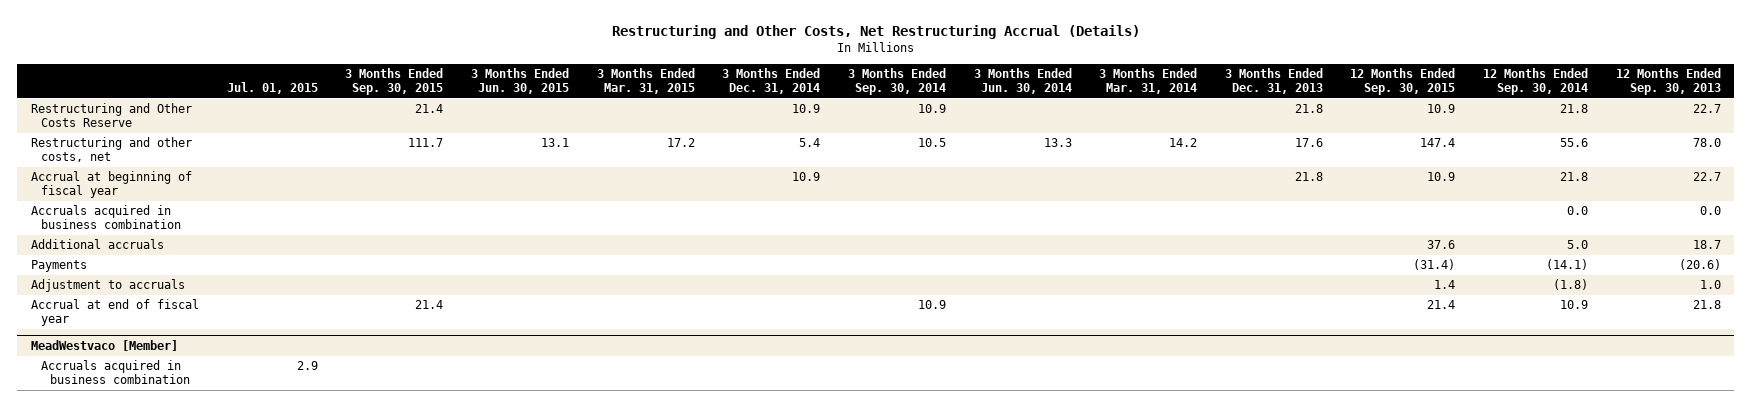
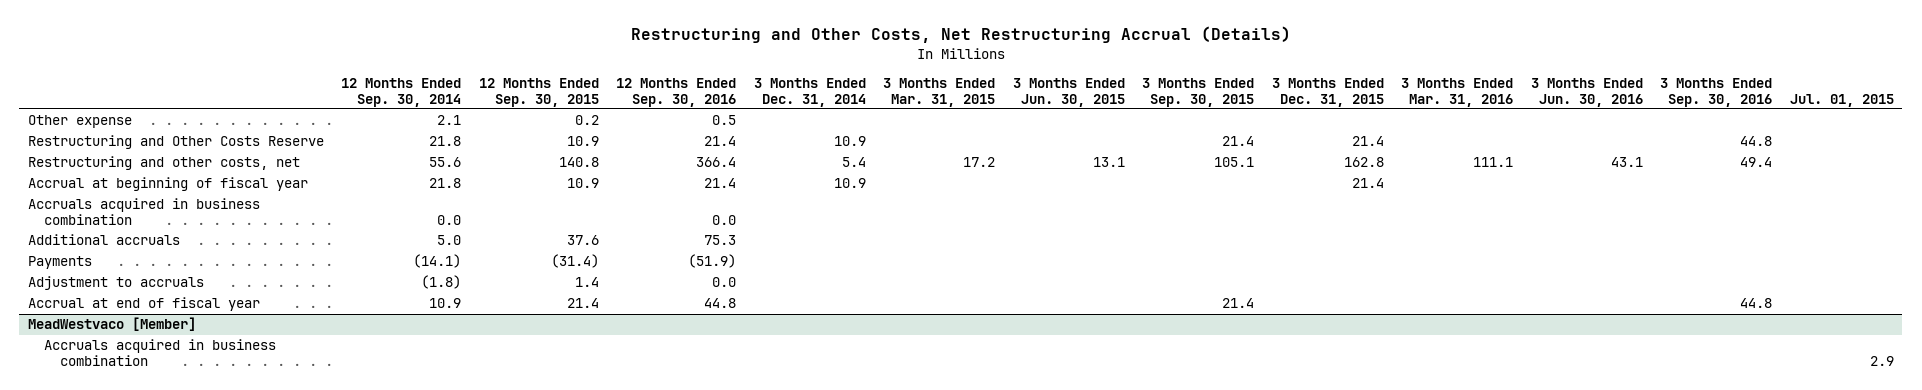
[847,68,946,96] 3 Months Ended Sep. 30, 2014 -> none
[973,68,1072,95] 3 Months Ended Jun. 30, 2014 -> none
[1099,68,1198,95] 3 Months Ended Mar. 31, 2014 -> none
[1224,68,1323,95] 3 Months Ended Dec. 31, 2013 -> none
[1615,68,1721,96] 12 Months Ended Sep. 30, 2013 -> none
none -> [616,77,737,107] 12 Months Ended Sep. 30, 2016
none -> [1271,77,1384,107] 3 Months Ended Dec. 31, 2015
none -> [1401,77,1514,107] 3 Months Ended Mar. 31, 2016
none -> [1530,77,1643,107] 3 Months Ended Jun. 30, 2016
none -> [1660,77,1773,107] 3 Months Ended Sep. 30, 2016
none -> [27,115,132,129] Other expense
[408,138,444,148] 111.7 -> [1214,157,1255,168] 105.1
[1420,138,1456,148] 147.4 -> [558,157,599,168] 140.8

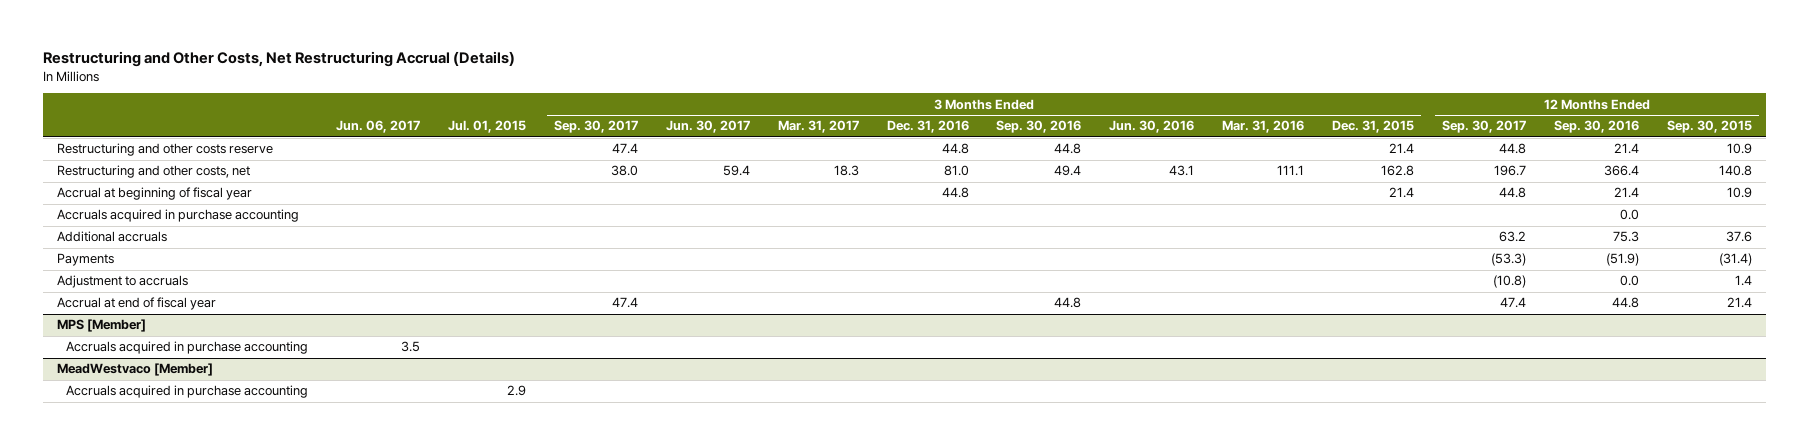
[341,77,462,107] 12 Months Ended Sep. 30, 2014 -> none
[753,77,866,107] 3 Months Ended Dec. 31, 2014 -> none
[883,77,996,107] 3 Months Ended Mar. 31, 2015 -> none
[1012,77,1125,107] 3 Months Ended Jun. 30, 2015 -> none
[1142,77,1255,107] 3 Months Ended Sep. 30, 2015 -> none
none -> [336,120,421,134] Jun. 06, 2017
none -> [553,120,638,134] Sep. 30, 2017
none -> [665,120,750,134] Jun. 30, 2017
none -> [777,120,859,134] Mar. 31, 2017
none -> [886,120,969,134] Dec. 31, 2016
none -> [1441,120,1526,134] Sep. 30, 2017
[27,115,132,129] Other expense -> none
[27,135,324,150] Restructuring and Other Costs Reserve -> [57,143,274,157] Restructuring and other costs reserve
[27,198,260,226] Accruals acquired in business combination -> [57,209,300,223] Accruals acquired in purchase accounting
none -> [57,319,147,333] MPS [Member]
none -> [66,341,309,355] Accruals acquired in purchase accounting
[44,339,277,367] Accruals acquired in business combination -> [66,385,309,399] Accruals acquired in purchase accounting

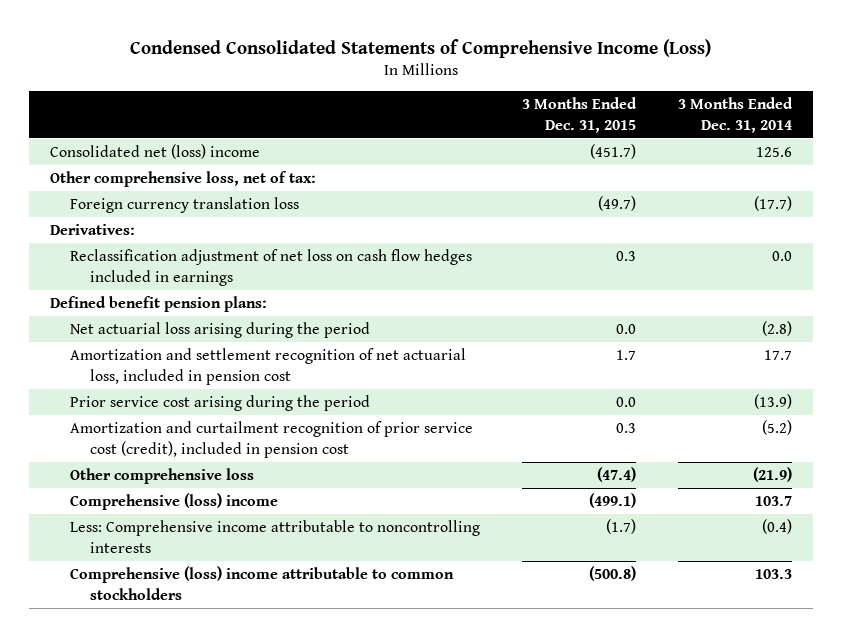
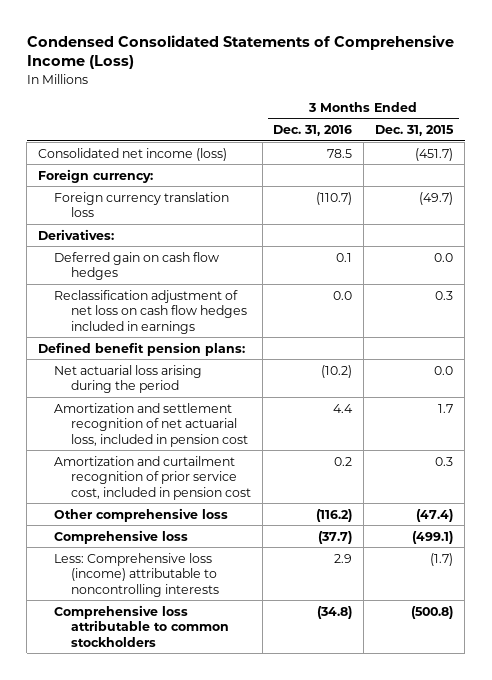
[678,97,794,133] 3 Months Ended Dec. 31, 2014 -> none
none -> [273,125,353,137] Dec. 31, 2016
[49,171,316,188] Other comprehensive loss, net of tax: -> none
[49,144,260,160] Consolidated net (loss) income -> [38,147,228,161] Consolidated net income (loss)
none -> [38,168,154,183] Foreign currency:
none -> [54,251,220,281] Deferred gain on cash flow hedges
[70,395,371,412] Prior service cost arising during the period -> none
[70,421,474,458] Amortization and curtailment recognition of prior service cost (credit), included in pension cost -> [54,455,251,500] Amortization and curtailment recognition of prior service cost, included in pension cost
[70,493,279,511] Comprehensive (loss) income -> [54,529,189,544] Comprehensive loss
[70,520,481,553] Less: Comprehensive income attributable to noncontrolling interests -> [54,552,219,597] Less: Comprehensive loss (income) attributable to noncontrolling interests
[70,566,455,600] Comprehensive (loss) income attributable to common stockholders -> [54,604,229,647] Comprehensive loss attributable to common stockholders

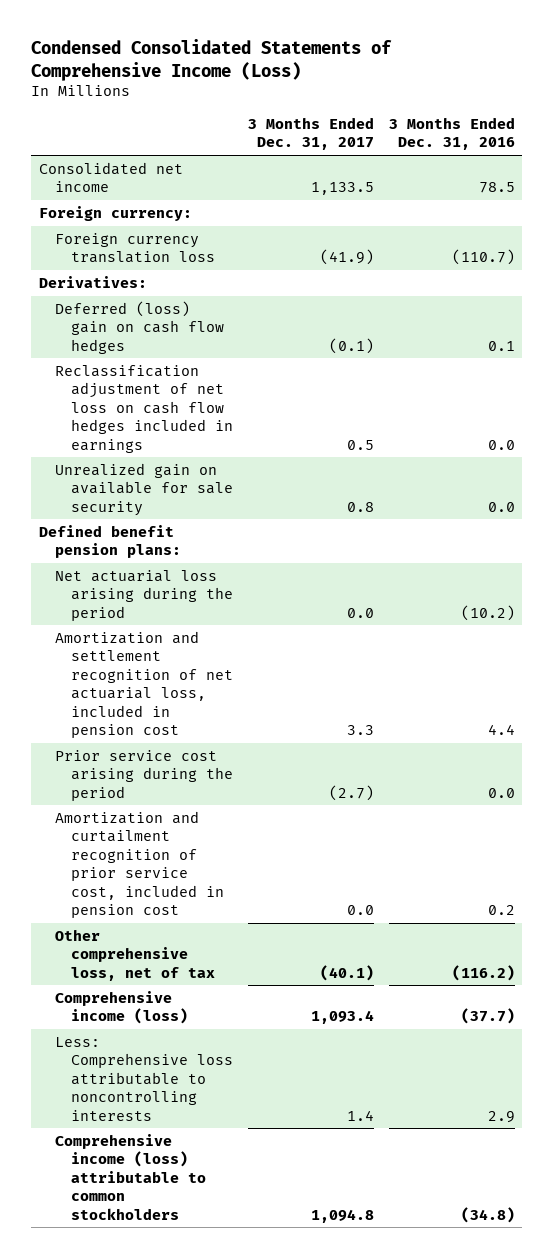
[375,125,455,137] Dec. 31, 2015 -> none
none -> [247,116,374,151] 3 Months Ended Dec. 31, 2017
[38,147,228,161] Consolidated net income (loss) -> [38,161,183,193] Consolidated net income
[54,251,220,281] Deferred gain on cash flow hedges -> [54,300,224,354] Deferred (loss) gain on cash flow hedges
none -> [54,462,233,516] Unrealized gain on available for sale security
none -> [54,749,233,801] Prior service cost arising during the period
[54,507,229,522] Other comprehensive loss -> [54,928,215,981] Other comprehensive loss, net of tax
[54,529,189,544] Comprehensive loss -> [54,990,188,1025] Comprehensive income (loss)
[54,552,219,597] Less: Comprehensive loss (income) attributable to noncontrolling interests -> [54,1036,233,1121] Less: Comprehensive loss attributable to noncontrolling interests
[54,604,229,647] Comprehensive loss attributable to common stockholders -> [54,1133,206,1220] Comprehensive income (loss) attributable to common stockholders

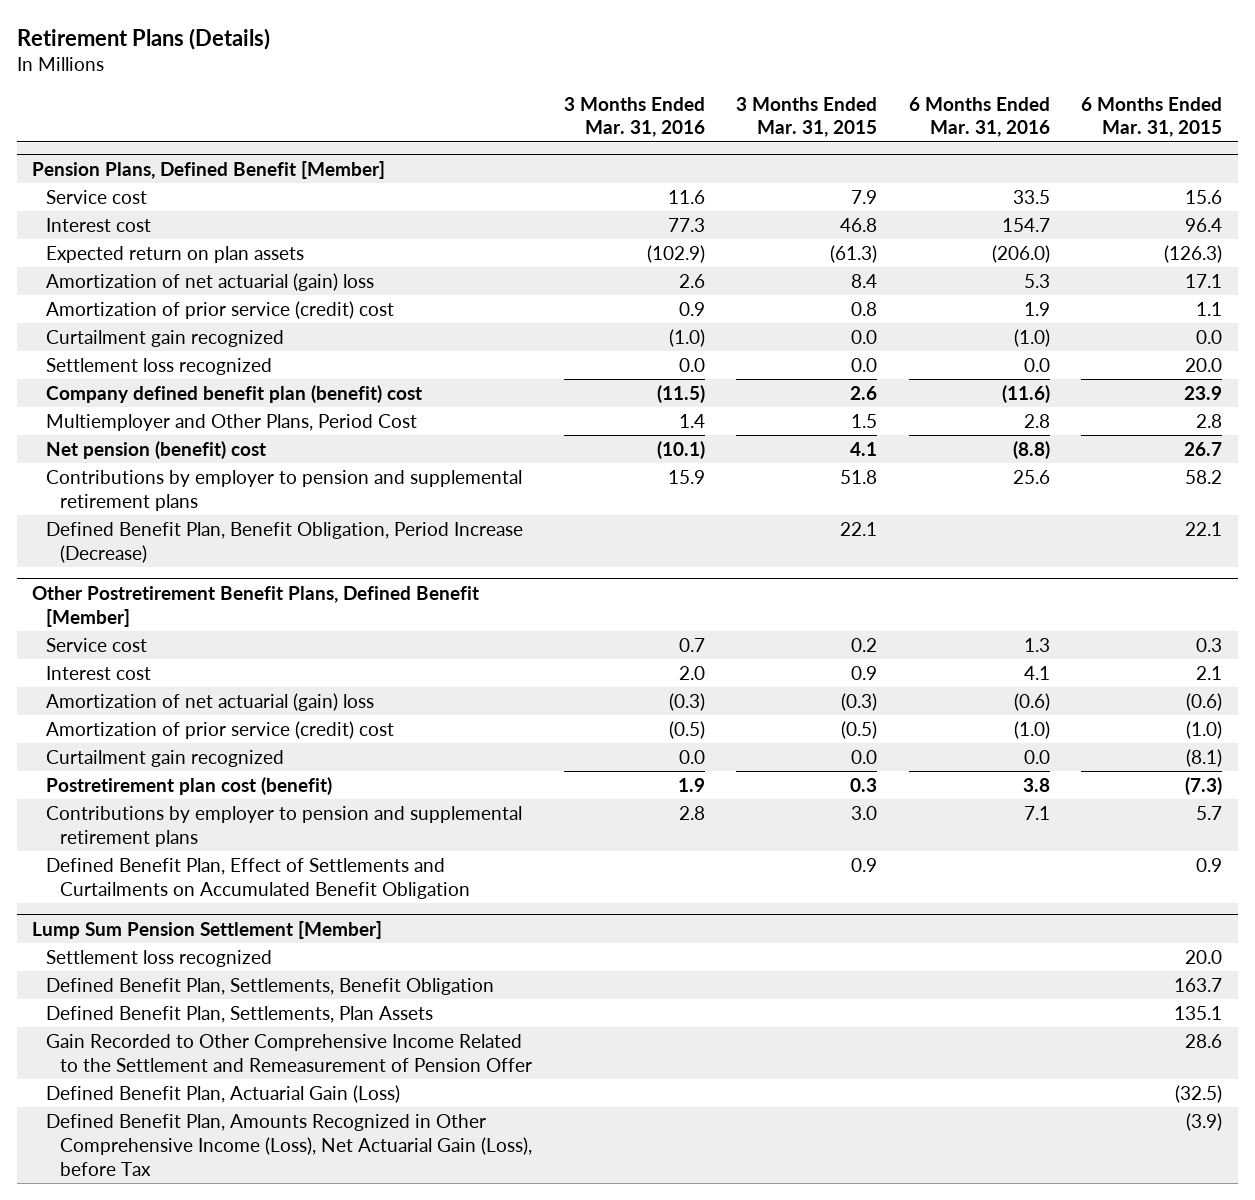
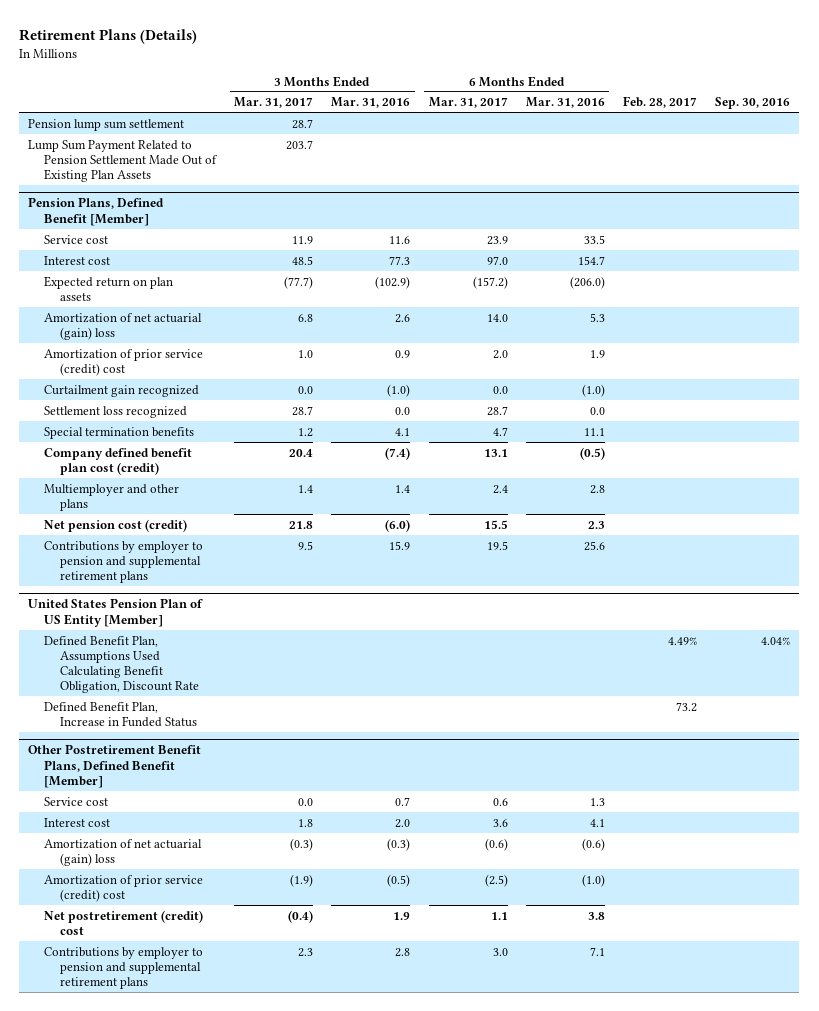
[736,96,878,138] 3 Months Ended Mar. 31, 2015 -> none
[1081,96,1223,138] 6 Months Ended Mar. 31, 2015 -> none
none -> [234,97,314,109] Mar. 31, 2017
none -> [428,97,508,109] Mar. 31, 2017
none -> [622,96,697,109] Feb. 28, 2017
none -> [715,97,791,110] Sep. 30, 2016
none -> [28,118,185,131] Pension lump sum settlement
none -> [28,139,219,183] Lump Sum Payment Related to Pension Settlement Made Out of Existing Plan Assets
none -> [44,426,195,439] Special termination benefits
[46,384,423,403] Company defined benefit plan (benefit) cost -> [44,447,193,475] Company defined benefit plan cost (credit)
[656,384,705,403] (11.5) -> [385,446,411,460] (7.4)
[1001,384,1050,403] (11.6) -> [579,446,605,460] (0.5)
[46,413,418,431] Multiemployer and Other Plans, Period Cost -> [44,483,180,511] Multiemployer and other plans
[46,440,267,459] Net pension (benefit) cost -> [44,518,188,532] Net pension cost (credit)
[656,440,705,459] (10.1) -> [385,518,411,532] (6.0)
[1012,440,1050,459] (8.8) -> [587,520,605,529] 2.3
[46,521,524,563] Defined Benefit Plan, Benefit Obligation, Period Increase (Decrease) -> none
none -> [28,598,204,627] United States Pension Plan of US Entity [Member]
none -> [44,635,199,694] Defined Benefit Plan, Assumptions Used Calculating Benefit Obligation, Discount Rate
none -> [44,701,197,727] Defined Benefit Plan, Increase in Funded Status
[46,749,285,767] Curtailment gain recognized -> none
[46,776,333,795] Postretirement plan cost (benefit) -> [44,909,204,935] Net postretirement (credit) cost
[46,857,471,899] Defined Benefit Plan, Effect of Settlements and Curtailments on Accumulated Benefit Obligation -> none
[32,920,383,939] Lump Sum Pension Settlement [Member] -> none
[46,949,273,967] Settlement loss recognized -> none
[46,977,495,995] Defined Benefit Plan, Settlements, Benefit Obligation -> none
[46,1005,434,1023] Defined Benefit Plan, Settlements, Plan Assets -> none
[46,1033,533,1072] Gain Recorded to Other Comprehensive Income Related to the Settlement and Remeasurement of Pension Offer -> none
[46,1084,401,1103] Defined Benefit Plan, Actuarial Gain (Loss) -> none
[46,1113,533,1176] Defined Benefit Plan, Amounts Recognized in Other Comprehensive Income (Loss), Net Actuarial Gain (Loss), before Tax -> none

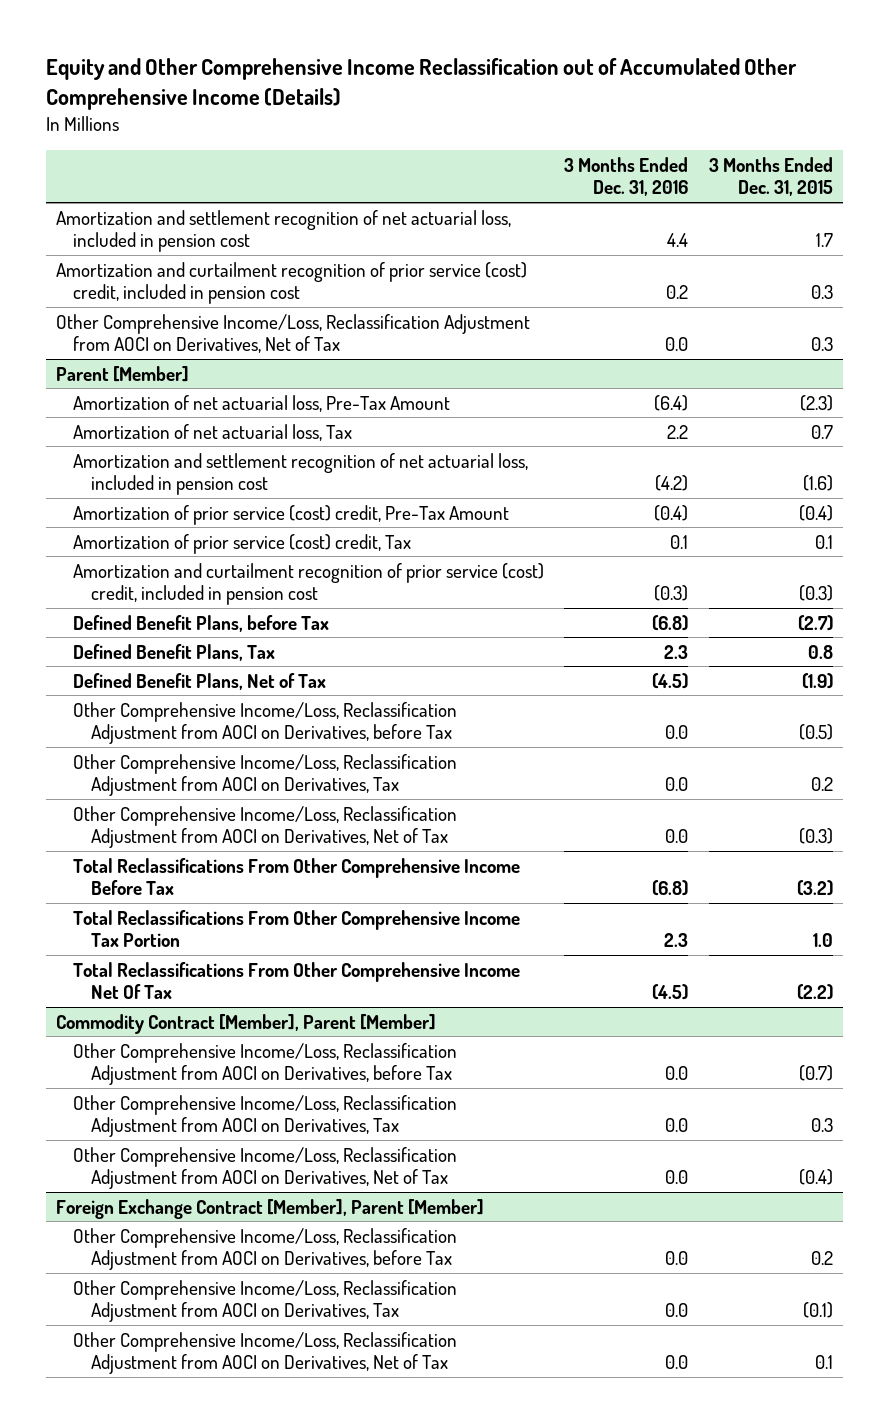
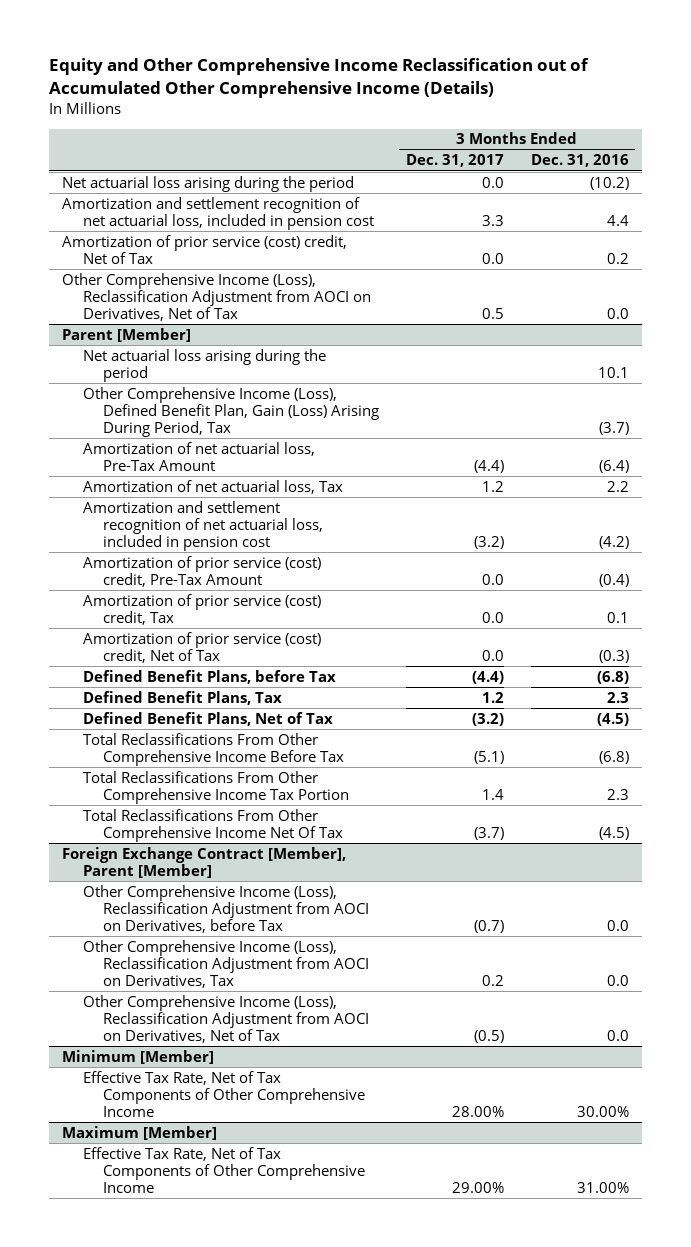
[708,156,833,197] 3 Months Ended Dec. 31, 2015 -> none
none -> [405,154,504,168] Dec. 31, 2017
none -> [62,175,355,192] Net actuarial loss arising during the period
[55,261,527,305] Amortization and curtailment recognition of prior service (cost) credit, included in pension cost -> [62,234,348,264] Amortization of prior service (cost) credit, Net of Tax
[55,313,530,354] Other Comprehensive Income/Loss, Reclassification Adjustment from AOCI on Derivatives, Net of Tax -> [62,272,371,321] Other Comprehensive Income (Loss), Reclassification Adjustment from AOCI on Derivatives, Net of Tax
none -> [82,348,326,382] Net actuarial loss arising during the period
none -> [82,386,379,437] Other Comprehensive Income (Loss), Defined Benefit Plan, Gain (Loss) Arising During Period, Tax
[73,562,545,606] Amortization and curtailment recognition of prior service (cost) credit, included in pension cost -> [82,631,321,663] Amortization of prior service (cost) credit, Net of Tax
[73,701,458,745] Other Comprehensive Income/Loss, Reclassification Adjustment from AOCI on Derivatives, before Tax -> none
[73,753,458,797] Other Comprehensive Income/Loss, Reclassification Adjustment from AOCI on Derivatives, Tax -> none
[73,805,458,849] Other Comprehensive Income/Loss, Reclassification Adjustment from AOCI on Derivatives, Net of Tax -> none
[55,1013,436,1034] Commodity Contract [Member], Parent [Member] -> none
[73,1042,458,1086] Other Comprehensive Income/Loss, Reclassification Adjustment from AOCI on Derivatives, before Tax -> none
[73,1094,458,1138] Other Comprehensive Income/Loss, Reclassification Adjustment from AOCI on Derivatives, Tax -> none
[73,1146,458,1190] Other Comprehensive Income/Loss, Reclassification Adjustment from AOCI on Derivatives, Net of Tax -> none
[73,1227,458,1271] Other Comprehensive Income/Loss, Reclassification Adjustment from AOCI on Derivatives, before Tax -> [82,884,369,933] Other Comprehensive Income (Loss), Reclassification Adjustment from AOCI on Derivatives, before Tax
[73,1279,458,1323] Other Comprehensive Income/Loss, Reclassification Adjustment from AOCI on Derivatives, Tax -> [82,939,369,988] Other Comprehensive Income (Loss), Reclassification Adjustment from AOCI on Derivatives, Tax
[73,1331,458,1375] Other Comprehensive Income/Loss, Reclassification Adjustment from AOCI on Derivatives, Net of Tax -> [82,994,369,1043] Other Comprehensive Income (Loss), Reclassification Adjustment from AOCI on Derivatives, Net of Tax
none -> [62,1049,215,1064] Minimum [Member]
none -> [82,1070,365,1117] Effective Tax Rate, Net of Tax Components of Other Comprehensive Income
none -> [62,1125,218,1140] Maximum [Member]
none -> [82,1146,365,1193] Effective Tax Rate, Net of Tax Components of Other Comprehensive Income

